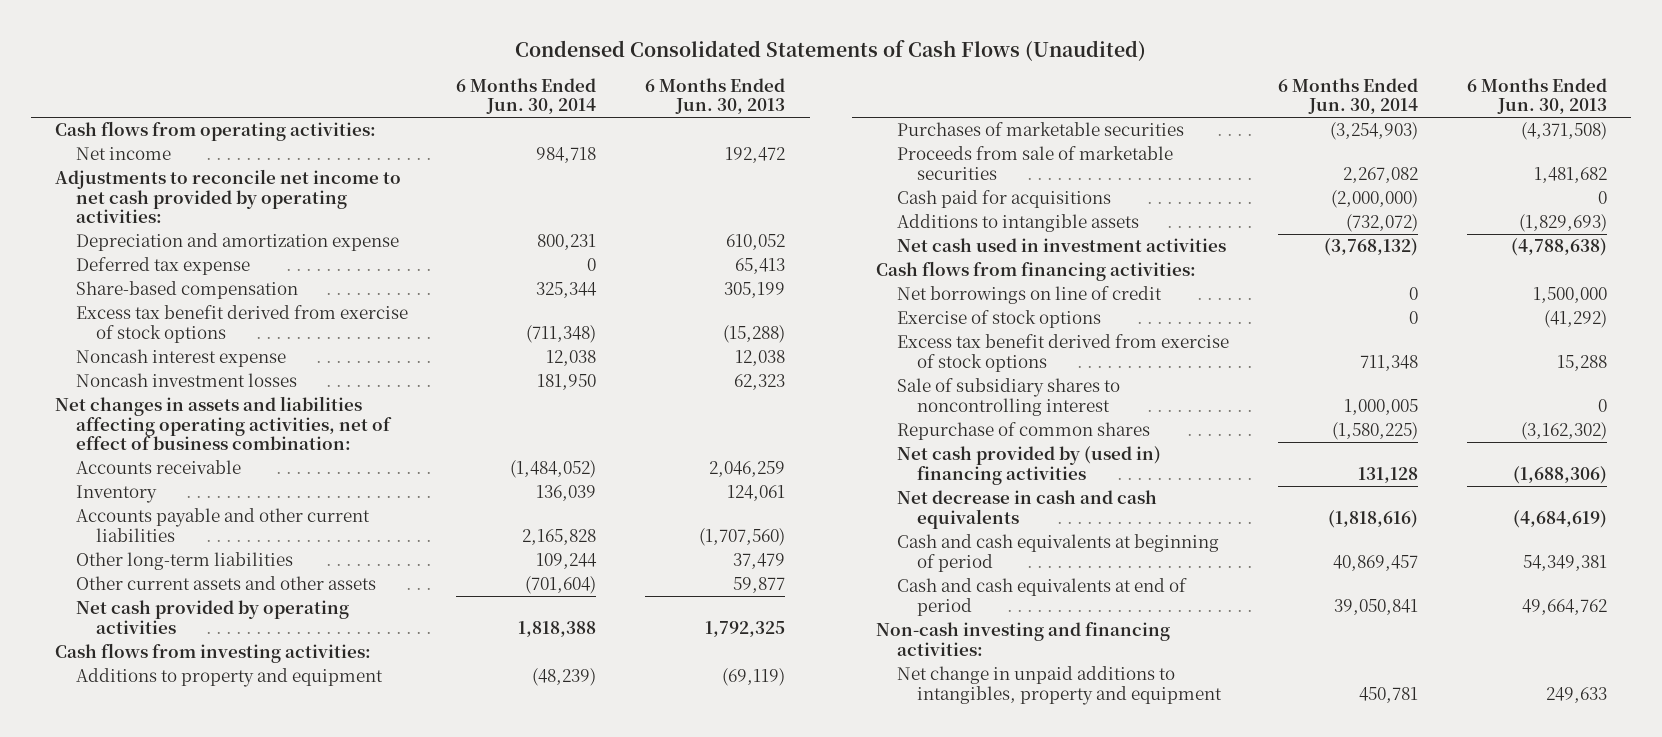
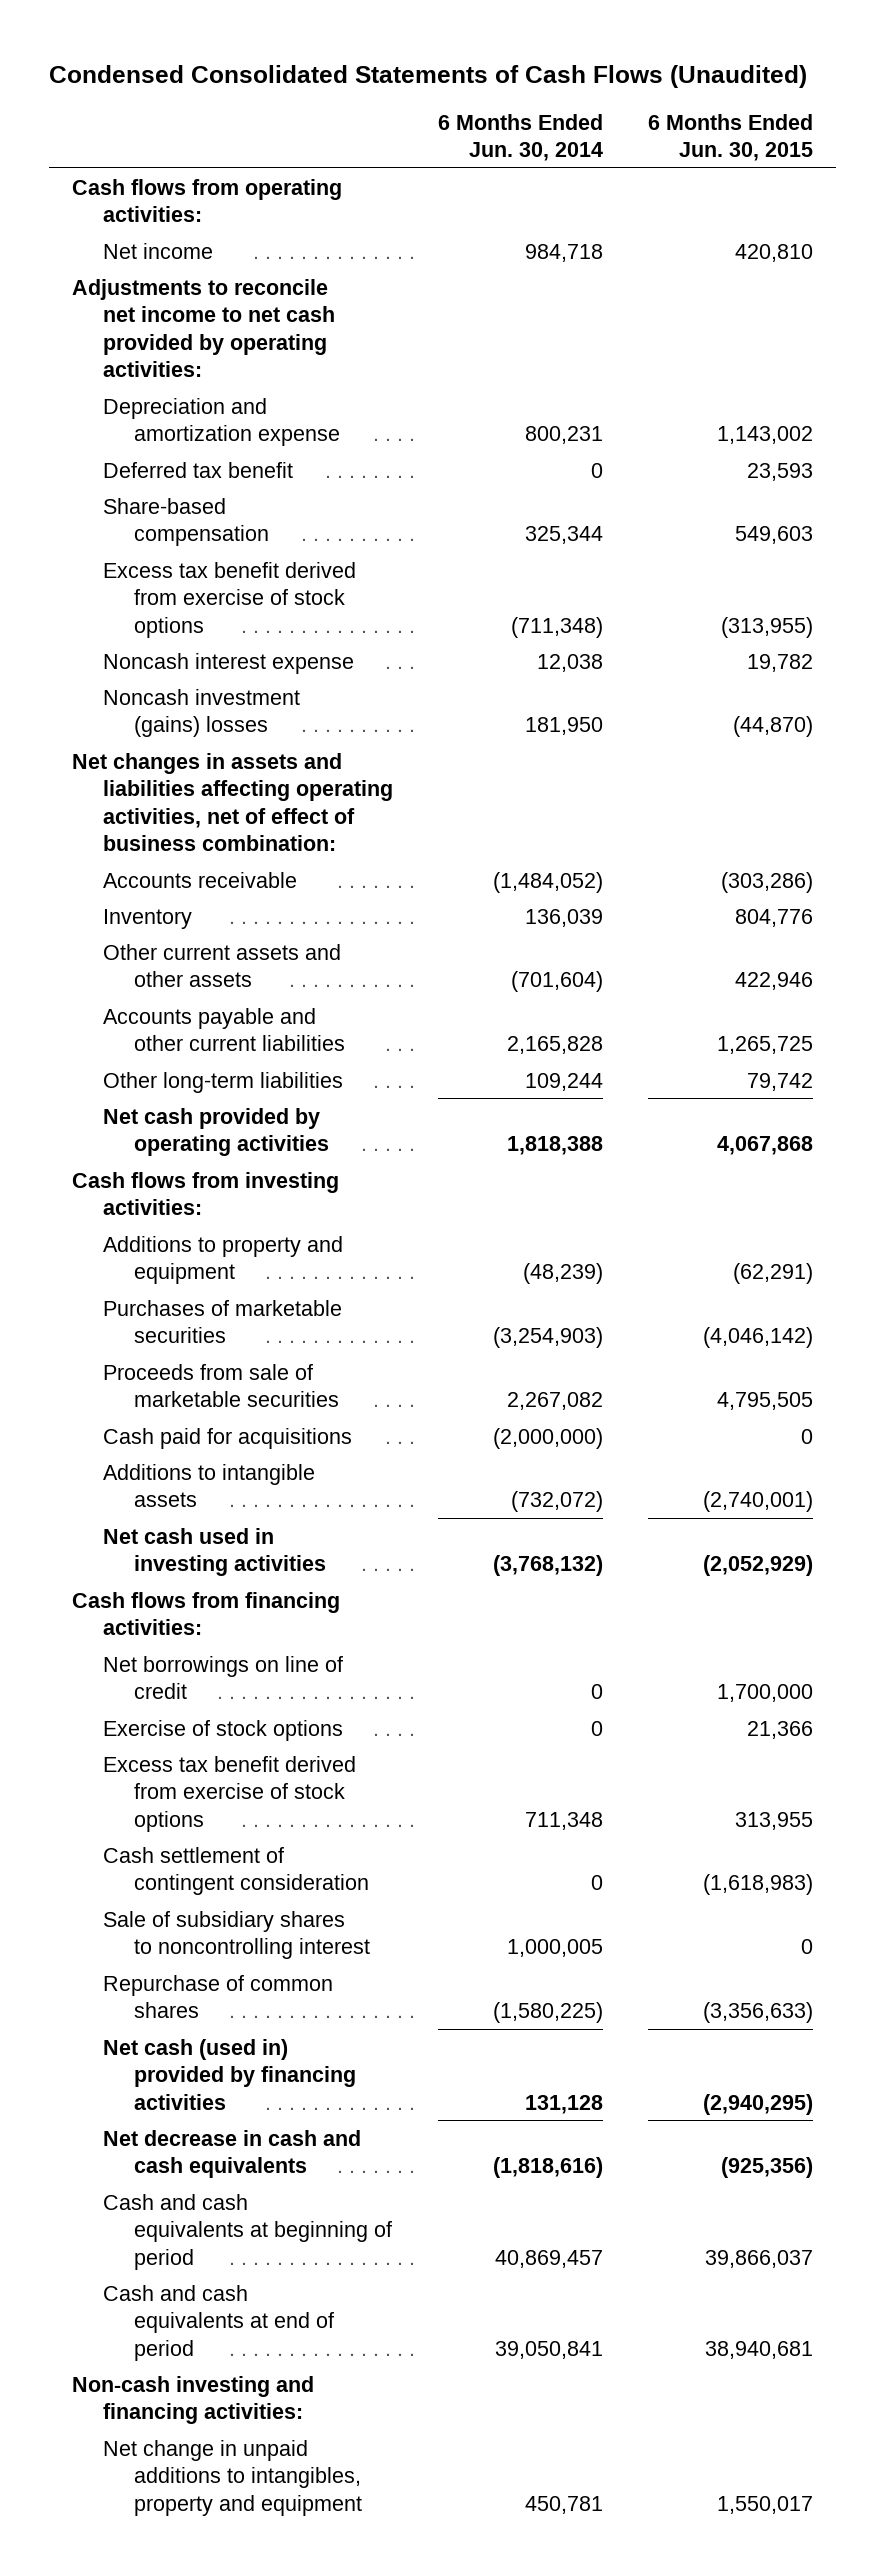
[645,77,786,115] 6 Months Ended Jun. 30, 2013 -> none
none -> [648,113,814,162] 6 Months Ended Jun. 30, 2015
[75,257,250,276] Deferred tax expense -> [102,461,293,478] Deferred tax benefit
[75,373,297,388] Noncash investment losses -> [102,688,300,738] Noncash investment (gains) losses
[75,576,376,591] Other current assets and other assets -> [102,943,341,988] Other current assets and other assets
[896,238,1226,253] Net cash used in investment activities -> [102,1527,326,1577] Net cash used in investing activities
none -> [102,1846,369,1896] Cash settlement of contingent consideration
[896,446,1161,485] Net cash provided by (used in) financing activities -> [102,2038,356,2110] Net cash (used in) provided by financing activities

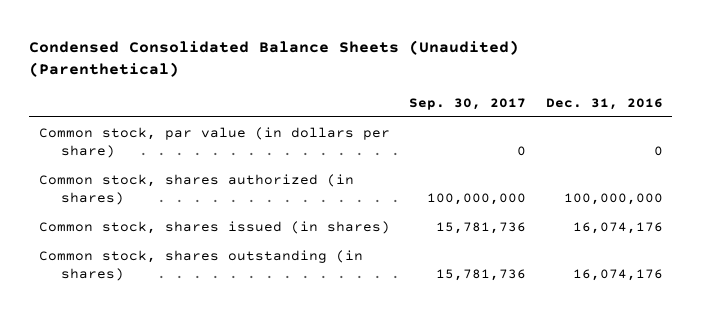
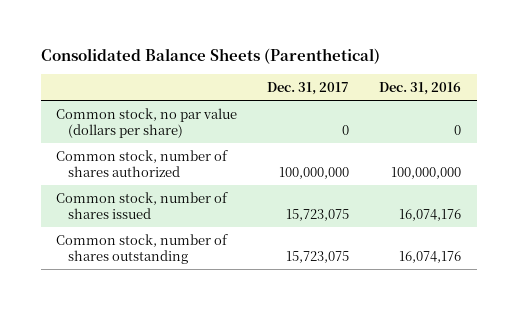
[29,39,520,77] Condensed Consolidated Balance Sheets (Unaudited) (Parenthetical) -> [41,48,381,65] Consolidated Balance Sheets (Parenthetical)
[409,97,527,110] Sep. 30, 2017 -> none
none -> [267,82,350,96] Dec. 31, 2017
[39,126,391,159] Common stock, par value (in dollars per share) -> [56,107,238,139] Common stock, no par value (dollars per share)
[39,173,355,206] Common stock, shares authorized (in shares) -> [56,149,229,178] Common stock, number of shares authorized
[39,220,391,234] Common stock, shares issued (in shares) -> [56,191,229,220] Common stock, number of shares issued
[39,249,364,282] Common stock, shares outstanding (in shares) -> [56,233,229,265] Common stock, number of shares outstanding

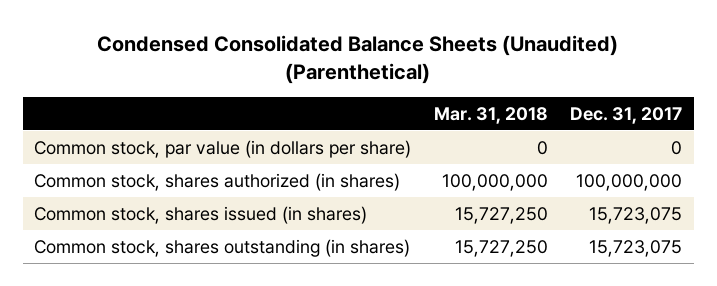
[41,48,381,65] Consolidated Balance Sheets (Parenthetical) -> [97,34,619,84] Condensed Consolidated Balance Sheets (Unaudited) (Parenthetical)
[379,82,462,96] Dec. 31, 2016 -> none
none -> [433,106,548,124] Mar. 31, 2018
[56,107,238,139] Common stock, no par value (dollars per share) -> [34,139,412,158] Common stock, par value (in dollars per share)
[56,149,229,178] Common stock, number of shares authorized -> [34,172,401,191] Common stock, shares authorized (in shares)
[56,191,229,220] Common stock, number of shares issued -> [34,205,368,224] Common stock, shares issued (in shares)
[56,233,229,265] Common stock, number of shares outstanding -> [34,238,411,257] Common stock, shares outstanding (in shares)

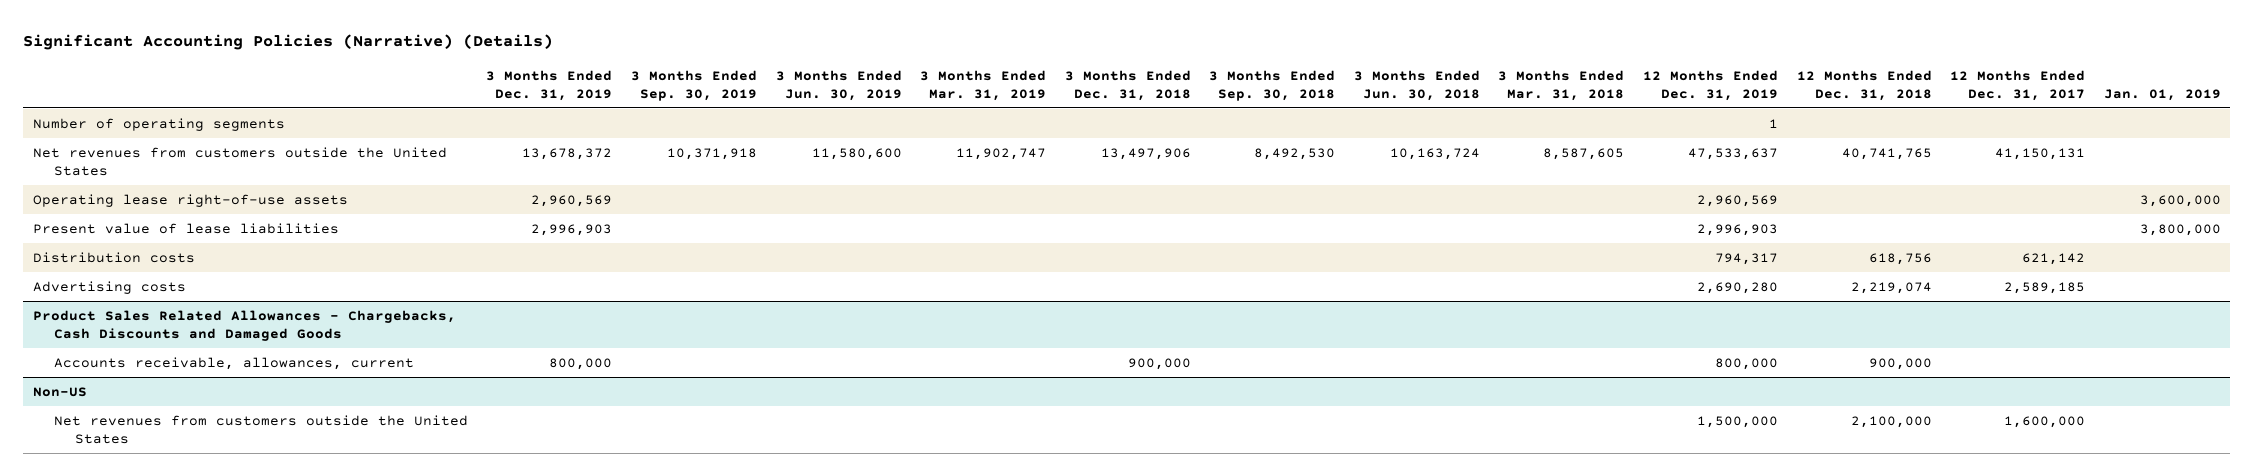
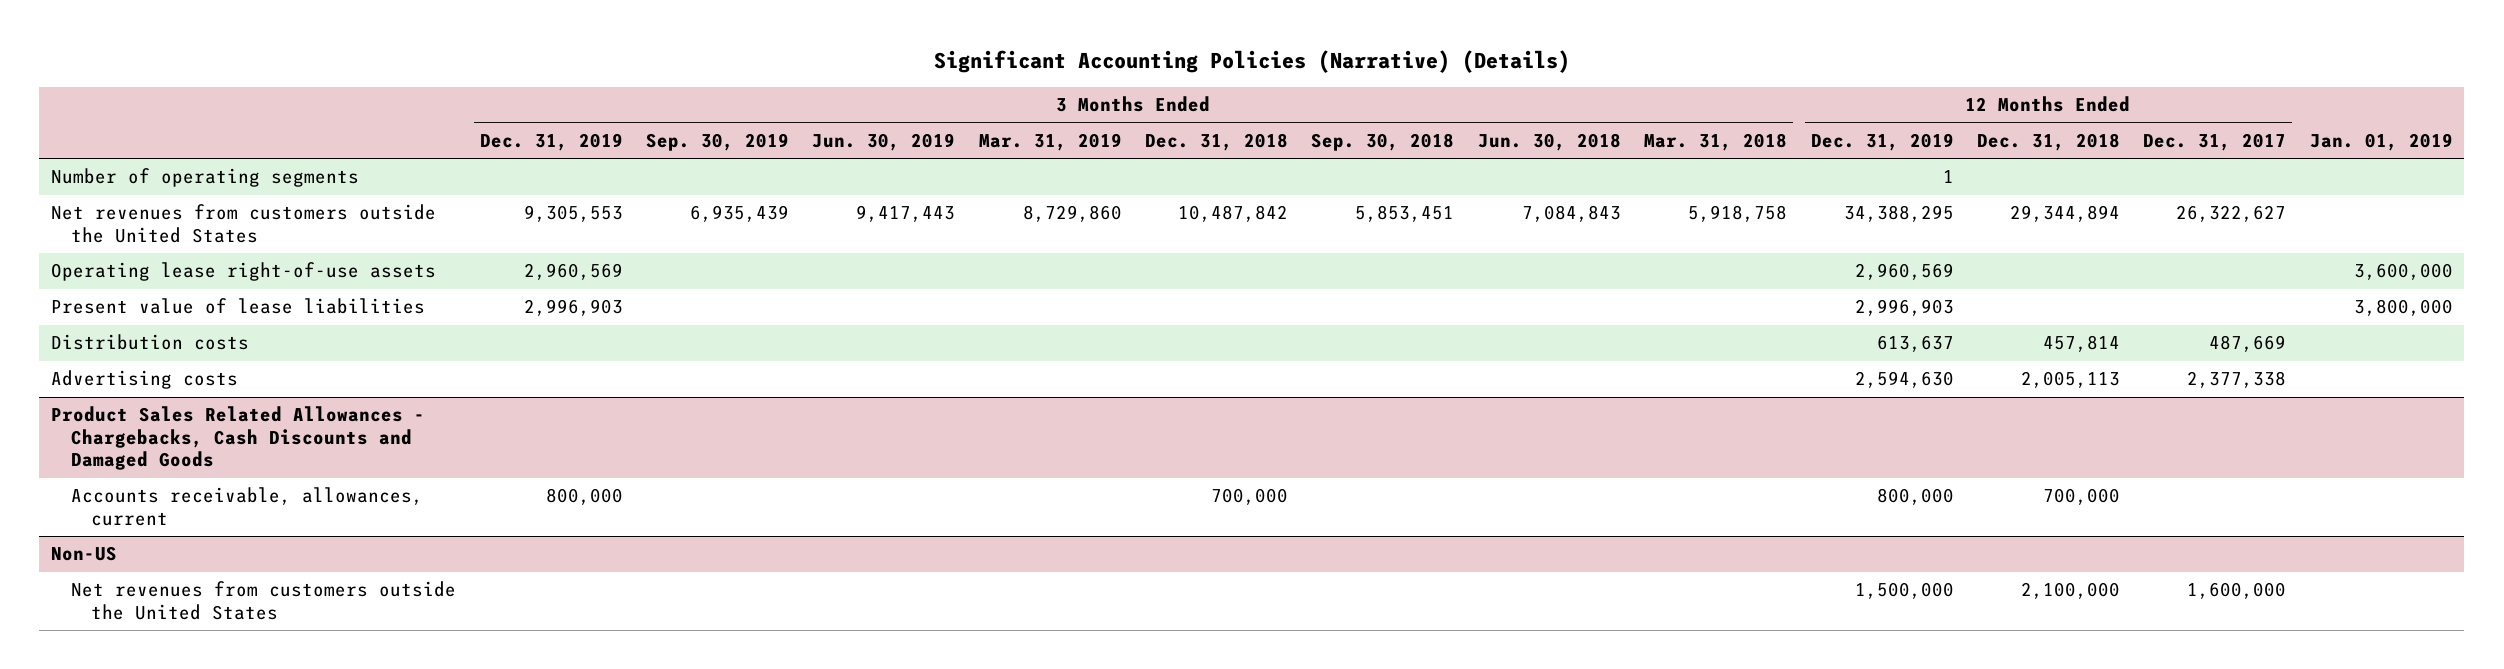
[522,147,613,160] 13,678,372 -> [523,205,623,223] 9,305,553
[666,147,757,160] 10,371,918 -> [689,205,789,223] 6,935,439
[811,147,902,160] 11,580,600 -> [856,205,956,223] 9,417,443
[956,147,1047,160] 11,902,747 -> [1022,205,1122,223] 8,729,860
[1100,147,1191,160] 13,497,906 -> [1178,205,1289,223] 10,487,842
[1254,147,1336,160] 8,492,530 -> [1355,205,1455,223] 5,853,451
[1389,147,1480,160] 10,163,724 -> [1521,205,1621,223] 7,084,843
[1543,147,1625,160] 8,587,605 -> [1688,205,1788,223] 5,918,758
[1688,147,1779,160] 47,533,637 -> [1843,205,1954,223] 34,388,295
[1841,147,1932,160] 40,741,765 -> [2009,205,2120,223] 29,344,894
[1995,147,2086,160] 41,150,131 -> [2176,205,2287,223] 26,322,627
[1715,252,1779,265] 794,317 -> [1876,335,1954,353] 613,637
[1868,252,1932,265] 618,756 -> [2042,335,2120,353] 457,814
[2022,252,2086,265] 621,142 -> [2209,335,2287,353] 487,669
[1697,281,1779,294] 2,690,280 -> [1854,371,1954,389] 2,594,630
[1850,281,1932,294] 2,219,074 -> [2020,371,2120,389] 2,005,113
[2004,281,2086,294] 2,589,185 -> [2187,371,2287,389] 2,377,338
[1127,357,1191,370] 900,000 -> [1211,488,1289,506] 700,000
[1868,357,1932,370] 900,000 -> [2042,488,2120,506] 700,000

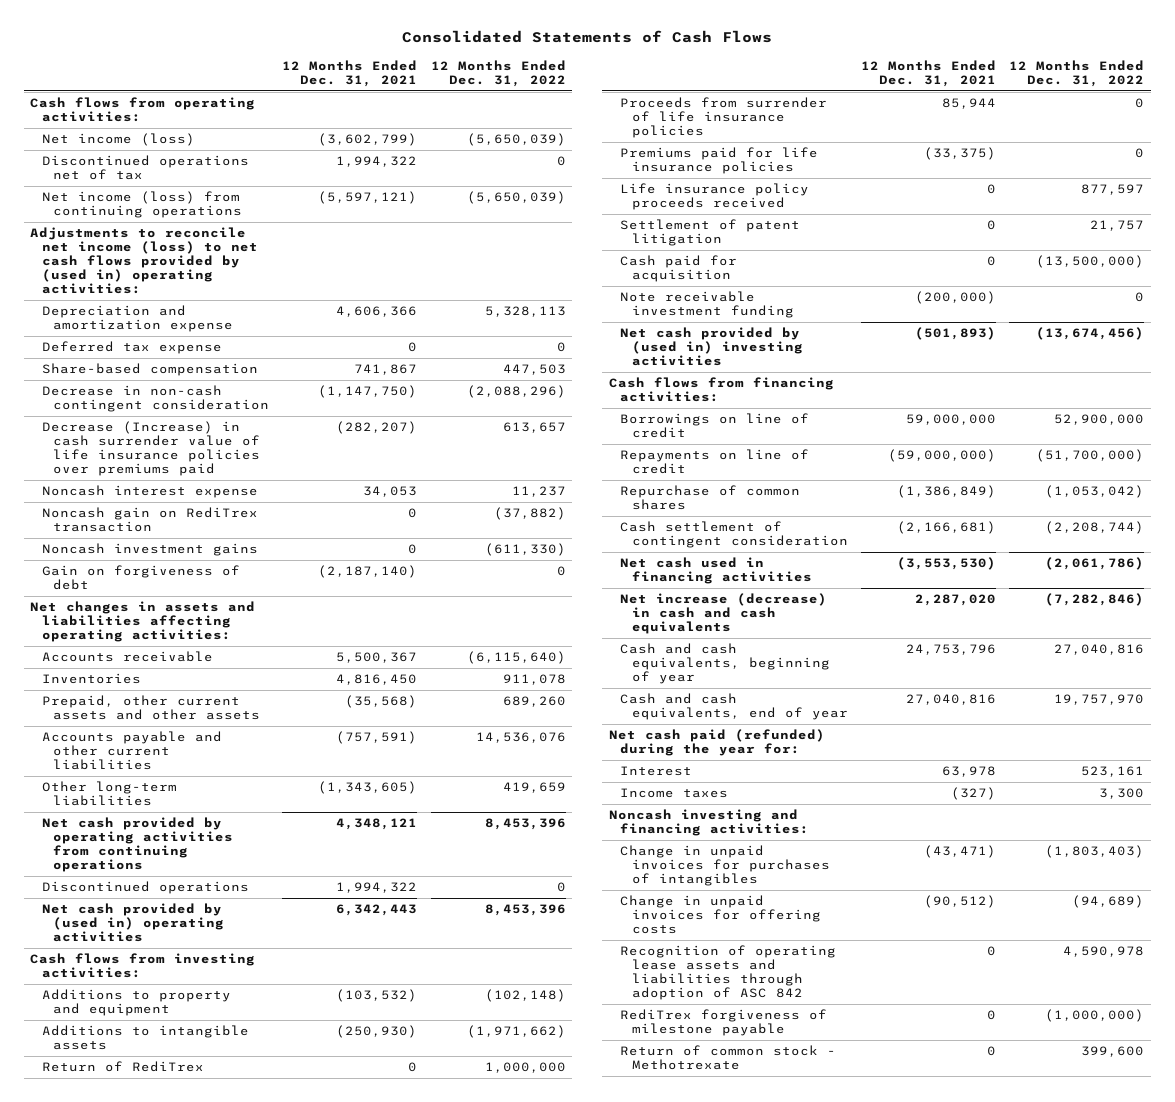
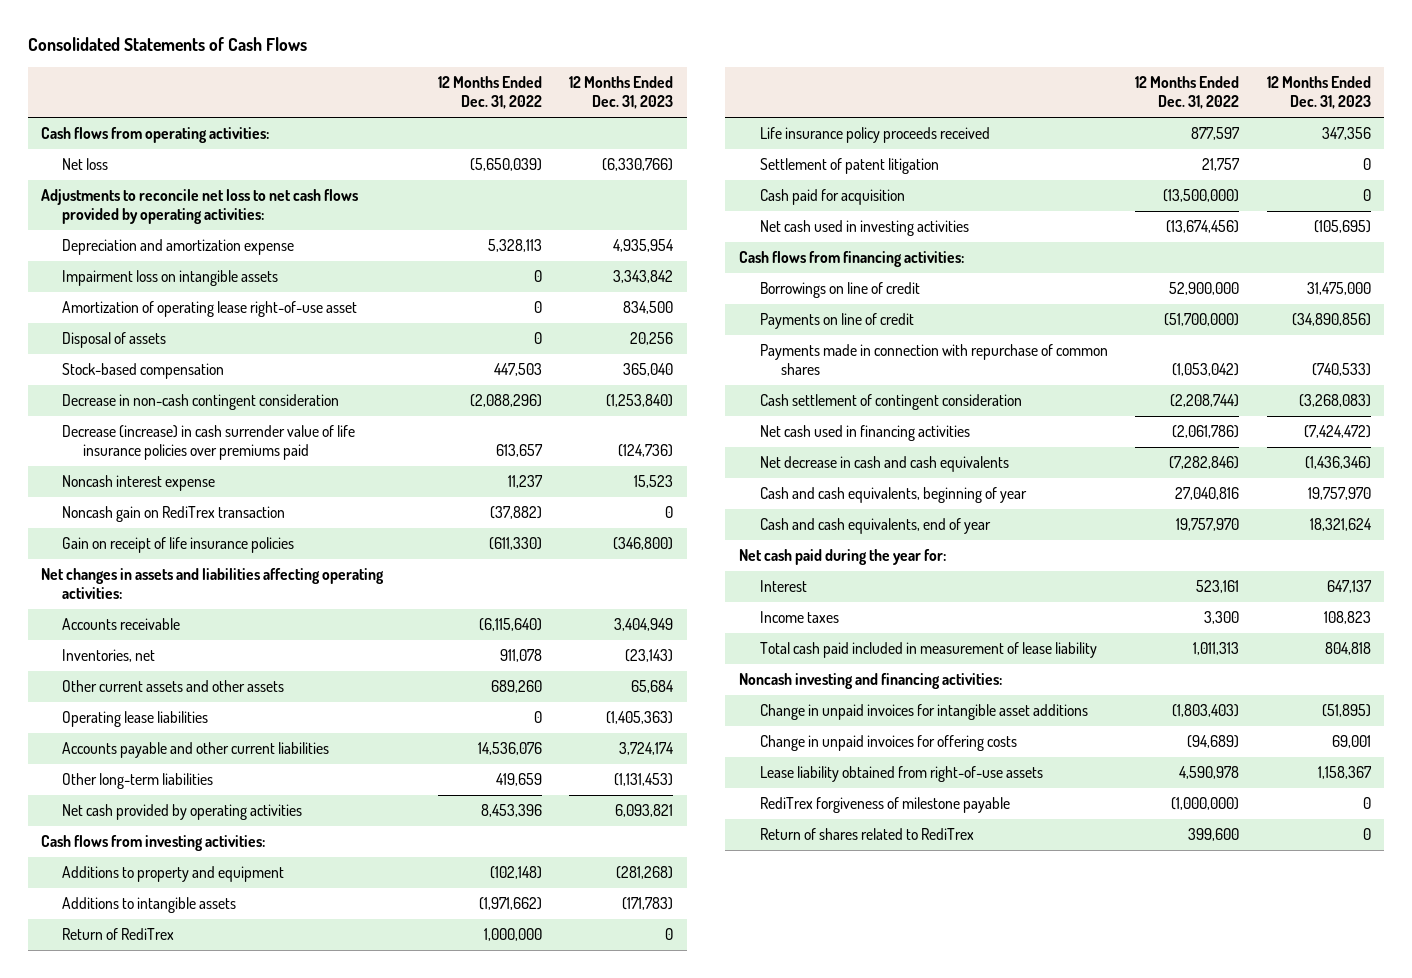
[282,59,418,87] 12 Months Ended Dec. 31, 2021 -> none
none -> [569,75,674,110] 12 Months Ended Dec. 31, 2023
[41,155,249,181] Discontinued operations net of tax -> none
[41,191,242,219] Net income (loss) from continuing operations -> none
[41,133,195,147] Net income (loss) -> [62,158,109,171] Net loss
[30,227,258,295] Adjustments to reconcile net income (loss) to net cash flows provided by (used in) operating activities: -> [41,189,359,225] Adjustments to reconcile net loss to net cash flows provided by operating activities:
[41,341,222,355] Deferred tax expense -> none
none -> [62,270,279,287] Impairment loss on intangible assets
none -> [62,301,358,318] Amortization of operating lease right-of-use asset
none -> [62,332,167,349] Disposal of assets
[41,363,258,377] Share-based compensation -> [62,363,225,380] Stock-based compensation
[41,421,260,477] Decrease (Increase) in cash surrender value of life insurance policies over premiums paid -> [62,425,356,461] Decrease (increase) in cash surrender value of life insurance policies over premiums paid
[41,565,240,591] Gain on forgiveness of debt -> none
[41,543,258,557] Noncash investment gains -> [62,537,295,554] Gain on receipt of life insurance policies
[41,673,141,685] Inventories -> [62,649,156,663] Inventories, net
[41,695,260,721] Prepaid, other current assets and other assets -> [62,680,285,693] Other current assets and other assets
none -> [62,711,209,728] Operating lease liabilities
[41,817,233,873] Net cash provided by operating activities from continuing operations -> none
[41,881,249,895] Discontinued operations -> none
[41,903,224,943] Net cash provided by (used in) operating activities -> [62,804,303,821] Net cash provided by operating activities
[620,97,828,139] Proceeds from surrender of life insurance policies -> none
[620,147,819,175] Premiums paid for life insurance policies -> none
[620,291,794,319] Note receivable investment funding -> none
[620,327,803,367] Net cash provided by (used in) investing activities -> [759,220,969,237] Net cash used in investing activities
[620,449,810,475] Repayments on line of credit -> [759,313,914,330] Payments on line of credit
[620,485,801,511] Repurchase of common shares -> [759,344,1108,376] Payments made in connection with repurchase of common shares
[620,593,828,635] Net increase (decrease) in cash and cash equivalents -> [759,456,1009,473] Net decrease in cash and cash equivalents
[609,729,826,757] Net cash paid (refunded) during the year for: -> [738,549,946,566] Net cash paid during the year for:
none -> [759,642,1097,659] Total cash paid included in measurement of lease liability
[620,845,830,887] Change in unpaid invoices for purchases of intangibles -> [759,704,1088,721] Change in unpaid invoices for intangible asset additions
[620,945,837,1001] Recognition of operating lease assets and liabilities through adoption of ASC 842 -> [759,766,1043,783] Lease liability obtained from right-of-use assets
[620,1045,837,1071] Return of common stock - Methotrexate -> [759,828,974,841] Return of shares related to RediTrex

